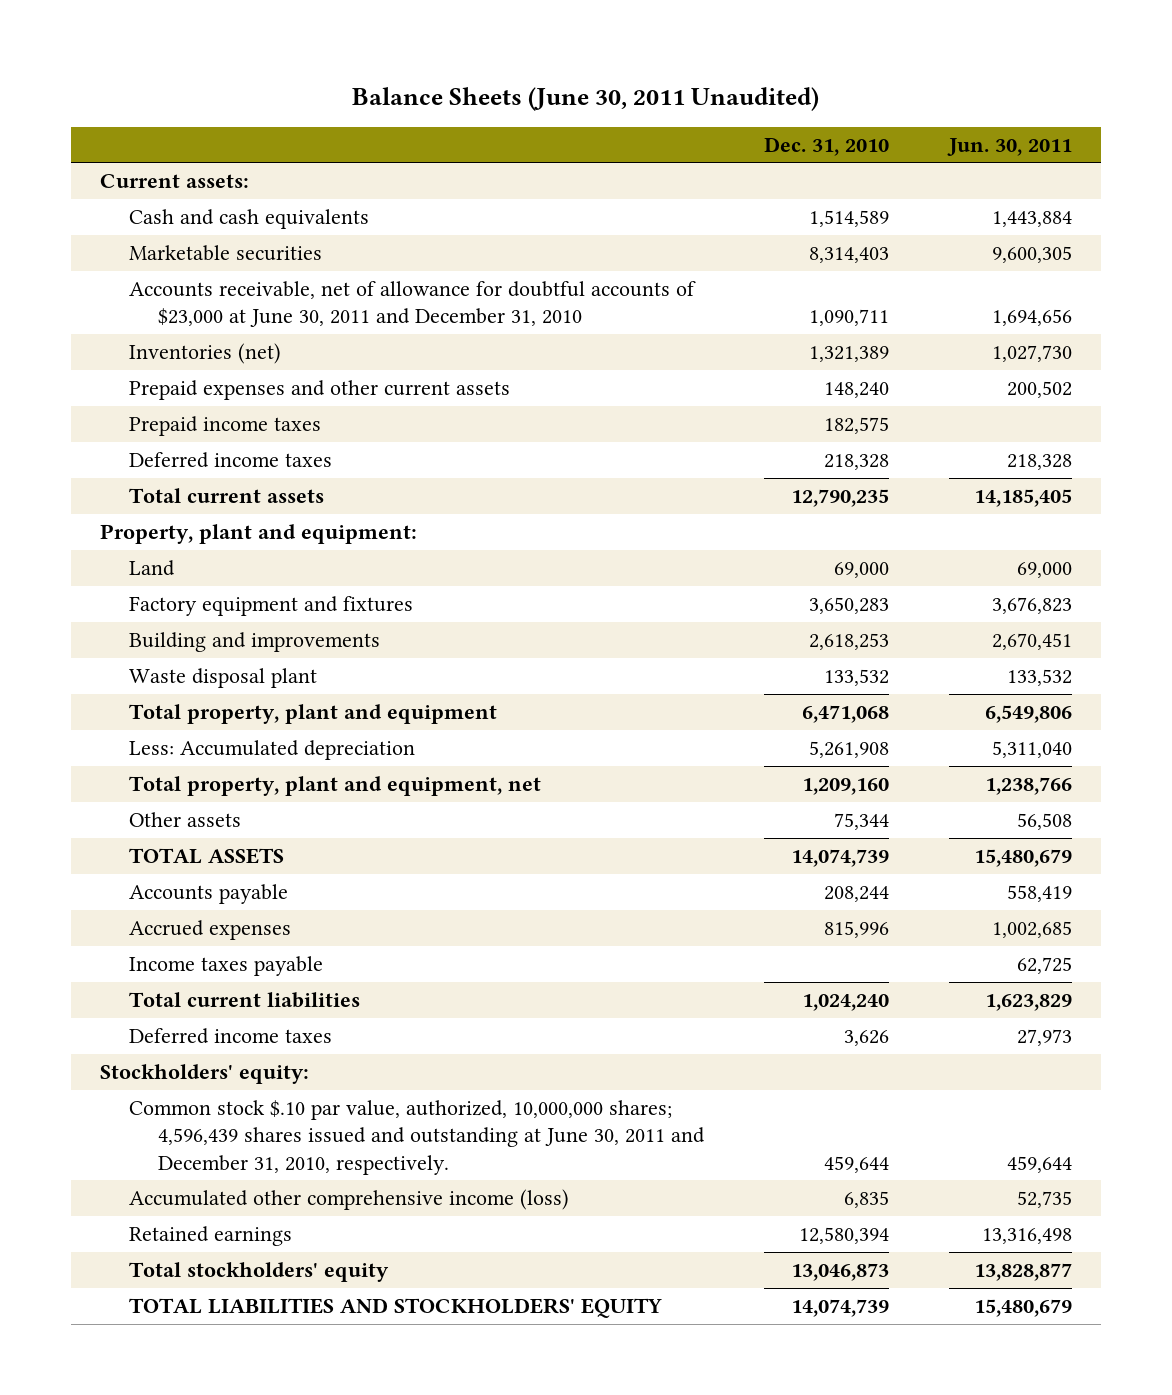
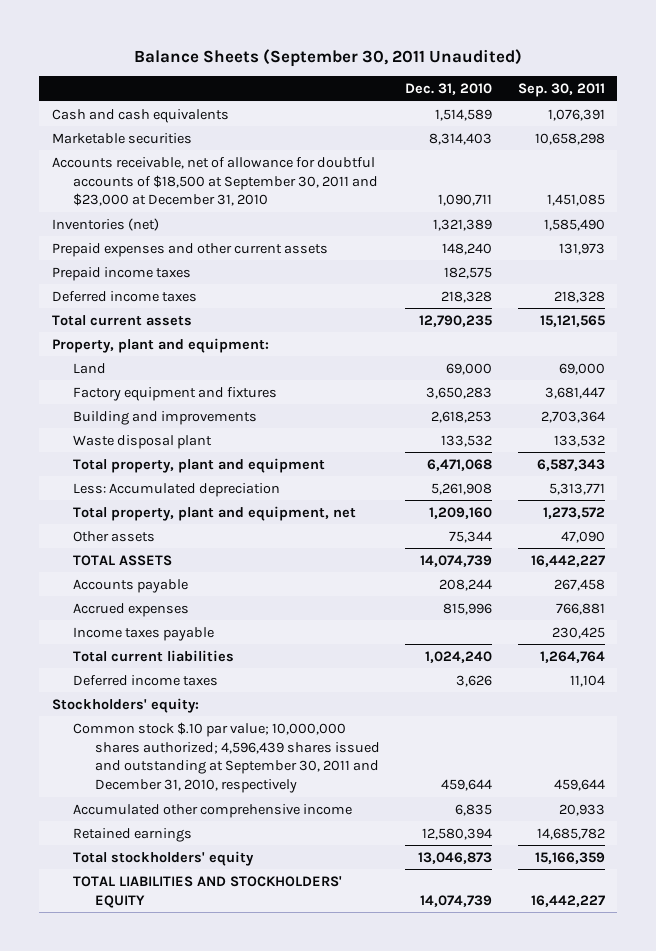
[351,86,819,111] Balance Sheets (June 30, 2011 Unaudited) -> [134,48,523,67] Balance Sheets (September 30, 2011 Unaudited)
[946,137,1072,156] Jun. 30, 2011 -> none
none -> [517,83,605,98] Sep. 30, 2011
[100,173,250,188] Current assets: -> none
[129,280,697,328] Accounts receivable, net of allowance for doubtful accounts of $23,000 at June 30, 2011 and December 31, 2010 -> [51,156,379,207] Accounts receivable, net of allowance for doubtful accounts of $18,500 at September 30, 2011 and $23,000 at December 31, 2010
[129,1099,705,1175] Common stock $.10 par value, authorized, 10,000,000 shares; 4,596,439 shares issued and outstanding at June 30, 2011 and December 31, 2010, respectively. -> [73,721,380,794] Common stock $.10 par value; 10,000,000 shares authorized; 4,596,439 shares issued and outstanding at September 30, 2011 and December 31, 2010, respectively
[129,1188,570,1210] Accumulated other comprehensive income (loss) -> [73,803,353,818] Accumulated other comprehensive income

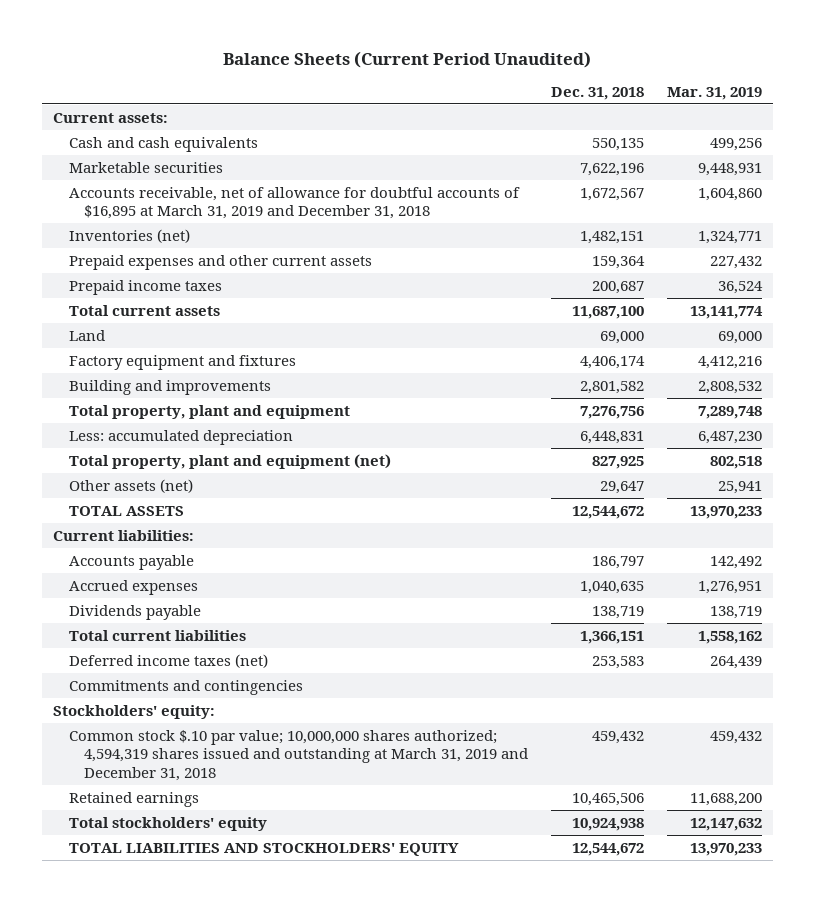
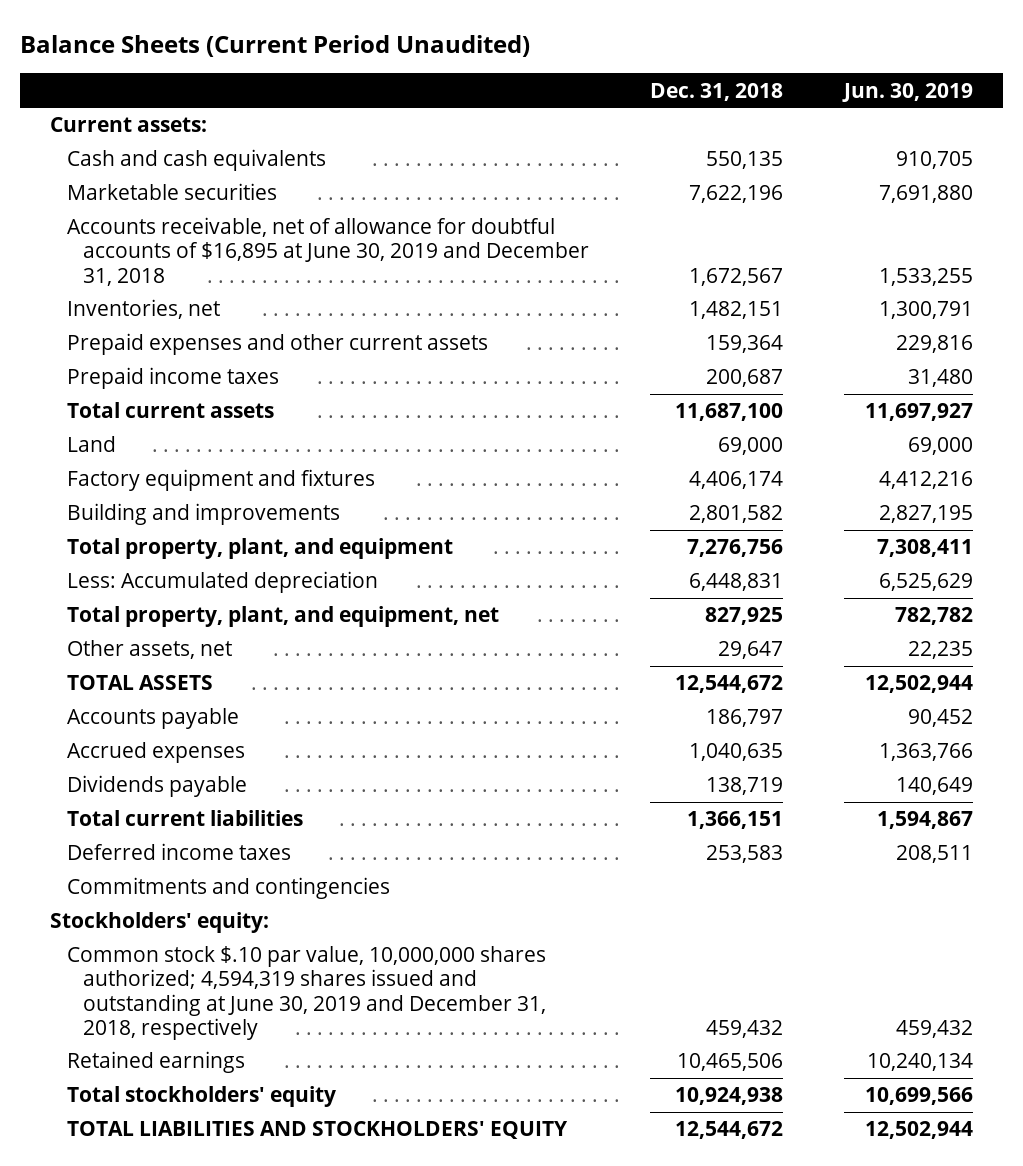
[666,86,762,100] Mar. 31, 2019 -> none
none -> [841,82,973,102] Jun. 30, 2019
[68,186,520,220] Accounts receivable, net of allowance for doubtful accounts of $16,895 at March 31, 2019 and December 31, 2018 -> [66,217,590,286] Accounts receivable, net of allowance for doubtful accounts of $16,895 at June 30, 2019 and December 31, 2018
[68,228,190,243] Inventories (net) -> [66,299,220,320] Inventories, net
[68,404,350,419] Total property, plant and equipment -> [66,538,453,560] Total property, plant, and equipment
[68,429,293,445] Less: accumulated depreciation -> [66,571,378,594] Less: Accumulated depreciation
[68,453,391,469] Total property, plant and equipment (net) -> [66,606,499,628] Total property, plant, and equipment, net
[68,478,193,493] Other assets (net) -> [66,640,232,660] Other assets, net
[53,529,195,541] Current liabilities: -> none
[68,653,268,668] Deferred income taxes (net) -> [66,843,291,861] Deferred income taxes
[68,729,528,781] Common stock $.10 par value; 10,000,000 shares authorized; 4,594,319 shares issued and outstanding at March 31, 2019 and December 31, 2018 -> [66,946,547,1040] Common stock $.10 par value, 10,000,000 shares authorized; 4,594,319 shares issued and outstanding at June 30, 2019 and December 31, 2018, respectively

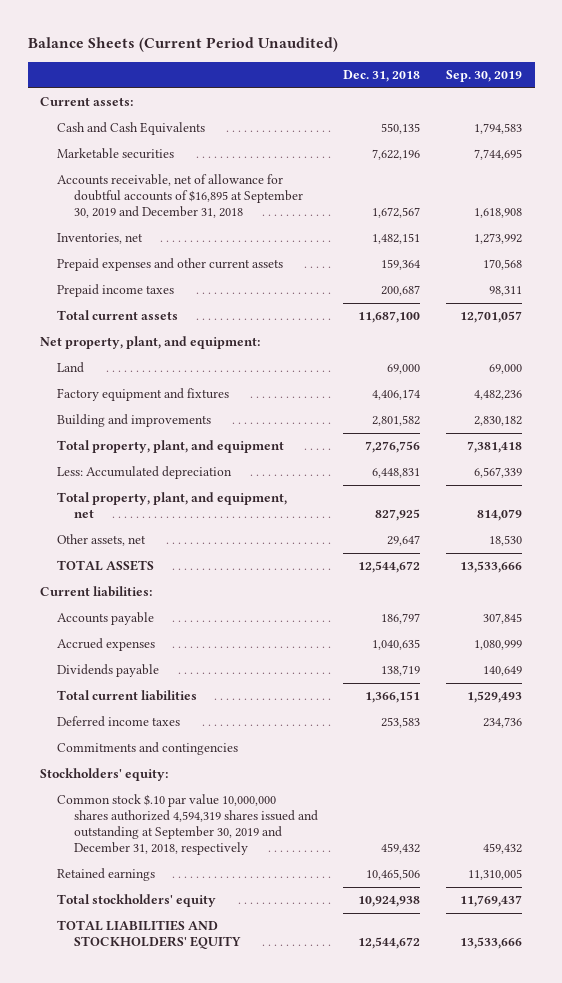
[841,82,973,102] Jun. 30, 2019 -> none
none -> [445,70,522,83] Sep. 30, 2019
[66,149,326,172] Cash and cash equivalents -> [57,122,206,136] Cash and Cash Equivalents
[66,217,590,286] Accounts receivable, net of allowance for doubtful accounts of $16,895 at June 30, 2019 and December 31, 2018 -> [57,174,303,219] Accounts receivable, net of allowance for doubtful accounts of $16,895 at September 30, 2019 and December 31, 2018
none -> [40,336,261,350] Net property, plant, and equipment:
none -> [40,586,153,598] Current liabilities:
[66,946,547,1040] Common stock $.10 par value, 10,000,000 shares authorized; 4,594,319 shares issued and outstanding at June 30, 2019 and December 31, 2018, respectively -> [57,794,318,856] Common stock $.10 par value 10,000,000 shares authorized 4,594,319 shares issued and outstanding at September 30, 2019 and December 31, 2018, respectively

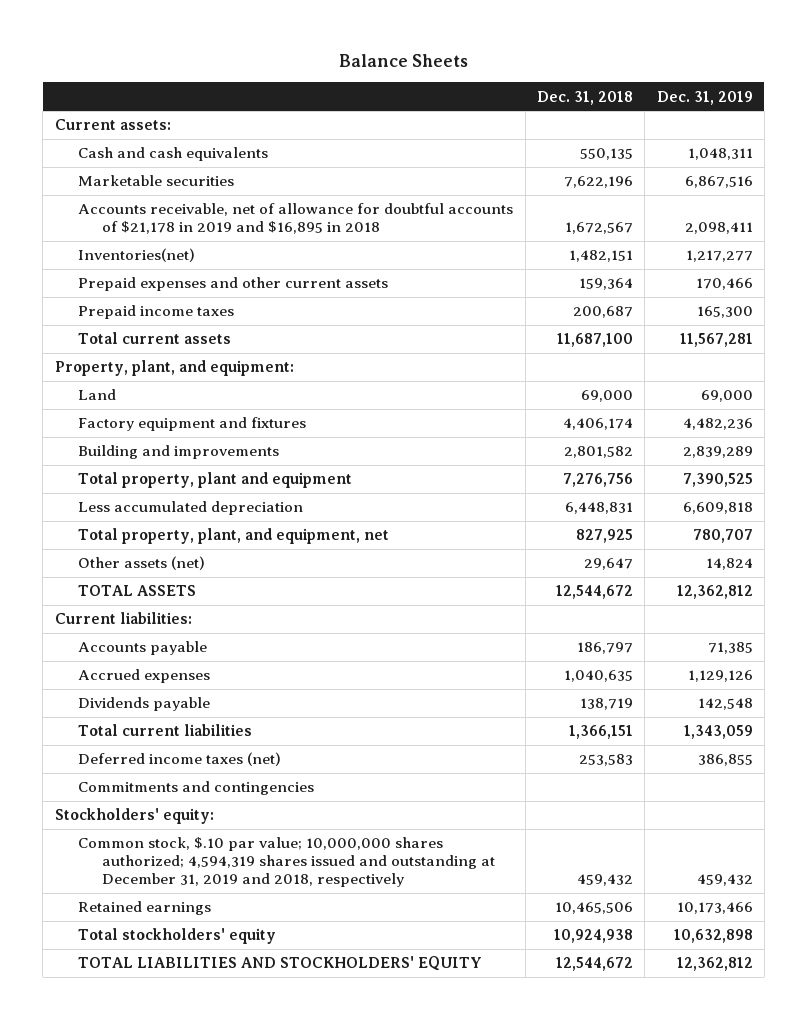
[27,37,338,53] Balance Sheets (Current Period Unaudited) -> [338,53,468,67] Balance Sheets
[445,70,522,83] Sep. 30, 2019 -> none
none -> [656,90,753,105] Dec. 31, 2019
[57,122,206,136] Cash and Cash Equivalents -> [78,147,269,162] Cash and cash equivalents
[57,174,303,219] Accounts receivable, net of allowance for doubtful accounts of $16,895 at September 30, 2019 and December 31, 2018 -> [78,203,514,235] Accounts receivable, net of allowance for doubtful accounts of $21,178 in 2019 and $16,895 in 2018
[57,233,144,245] Inventories, net -> [78,248,196,263] Inventories(net)
[40,336,261,350] Net property, plant, and equipment: -> [54,360,294,377] Property, plant, and equipment:
[57,440,285,454] Total property, plant, and equipment -> [78,472,353,489] Total property, plant and equipment
[57,466,233,480] Less: Accumulated depreciation -> [78,501,304,516] Less accumulated depreciation
[57,534,147,547] Other assets, net -> [78,556,206,571] Other assets (net)
[57,716,181,728] Deferred income taxes -> [78,752,282,767] Deferred income taxes (net)
[57,794,318,856] Common stock $.10 par value 10,000,000 shares authorized 4,594,319 shares issued and outstanding at September 30, 2019 and December 31, 2018, respectively -> [78,837,496,887] Common stock, $.10 par value; 10,000,000 shares authorized; 4,594,319 shares issued and outstanding at December 31, 2019 and 2018, respectively

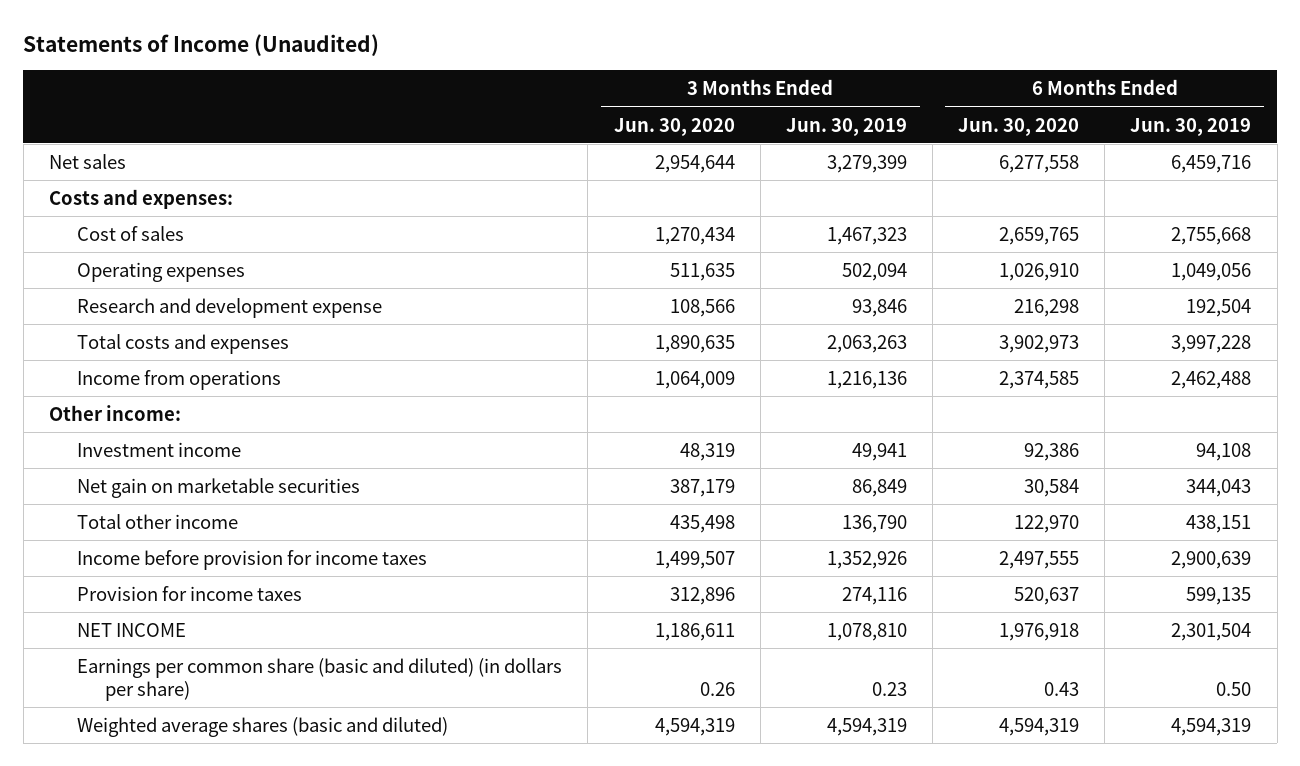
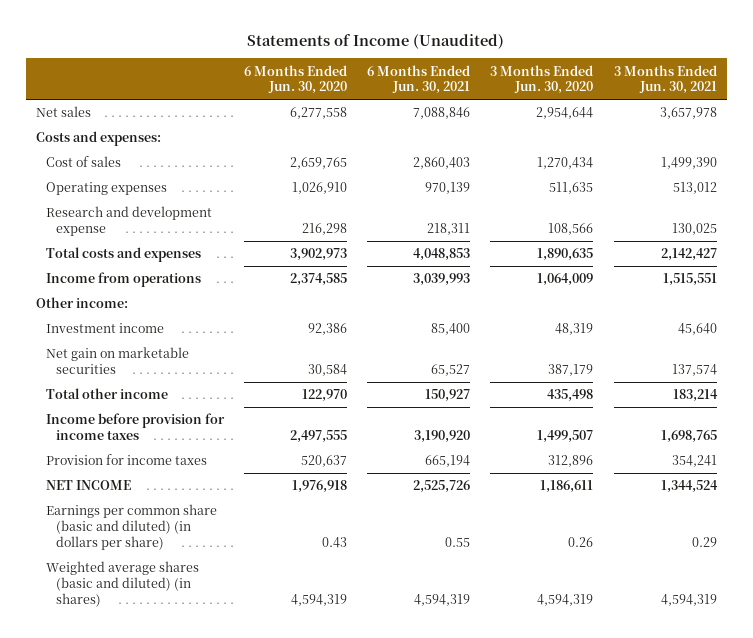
[785,117,907,136] Jun. 30, 2019 -> none
[1130,117,1252,136] Jun. 30, 2019 -> none
none -> [367,64,471,95] 6 Months Ended Jun. 30, 2021
none -> [613,64,717,95] 3 Months Ended Jun. 30, 2021
[77,716,449,737] Weighted average shares (basic and diluted) -> [46,561,200,607] Weighted average shares (basic and diluted) (in shares)

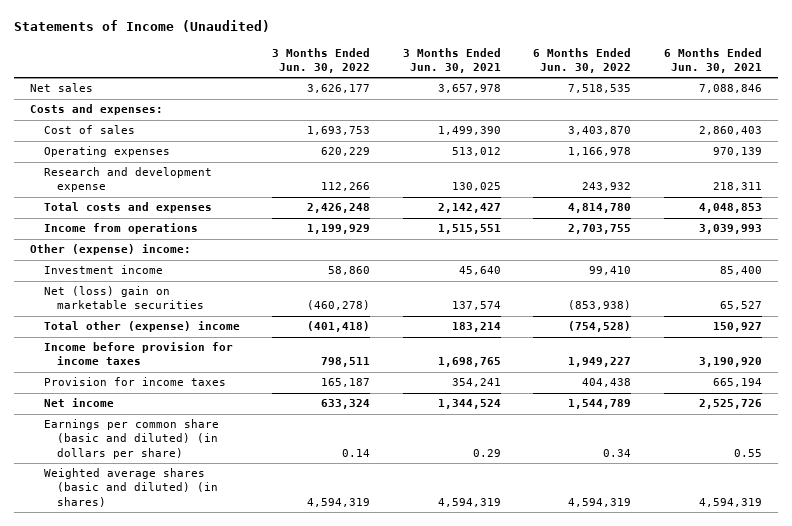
[244,64,348,95] 6 Months Ended Jun. 30, 2020 -> none
[490,64,594,95] 3 Months Ended Jun. 30, 2020 -> none
none -> [272,47,371,73] 3 Months Ended Jun. 30, 2022
none -> [533,47,632,73] 6 Months Ended Jun. 30, 2022
[36,297,129,309] Other income: -> [30,244,192,256] Other (expense) income:
[46,347,190,374] Net gain on marketable securities -> [43,286,205,310] Net (loss) gain on marketable securities
[46,388,169,400] Total other income -> [43,321,240,333] Total other (expense) income
[46,480,132,491] NET INCOME -> [43,398,114,408] Net income

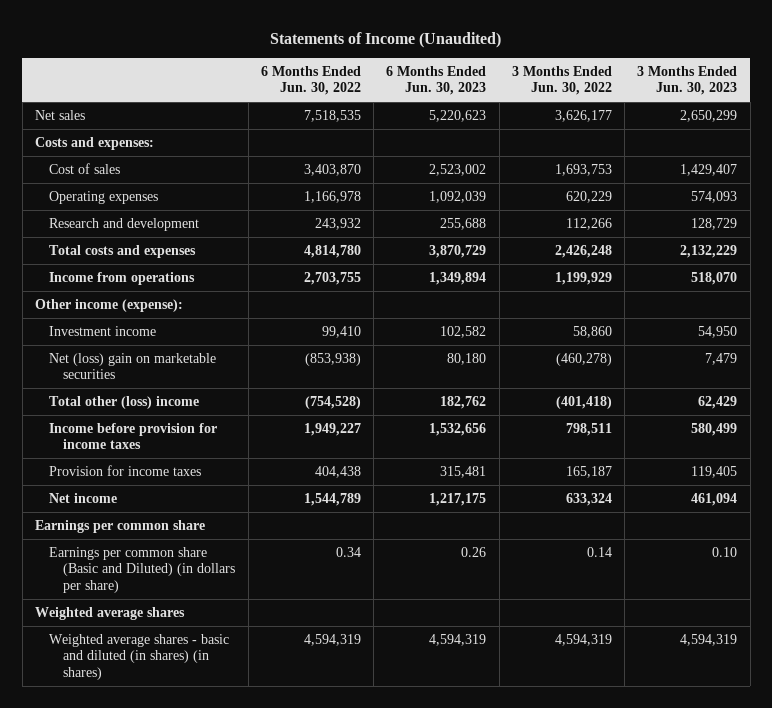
[402,47,501,73] 3 Months Ended Jun. 30, 2021 -> none
[663,47,762,73] 6 Months Ended Jun. 30, 2021 -> none
none -> [386,66,487,96] 6 Months Ended Jun. 30, 2023
none -> [637,66,738,96] 3 Months Ended Jun. 30, 2023
[43,167,212,193] Research and development expense -> [49,218,200,232] Research and development
[30,244,192,256] Other (expense) income: -> [35,299,184,313] Other income (expense):
[43,321,240,333] Total other (expense) income -> [49,396,200,410] Total other (loss) income
none -> [35,520,206,534] Earnings per common share
[43,419,219,459] Earnings per common share (basic and diluted) (in dollars per share) -> [49,547,236,593] Earnings per common share (Basic and Diluted) (in dollars per share)
none -> [35,607,186,621] Weighted average shares
[43,468,219,507] Weighted average shares (basic and diluted) (in shares) -> [49,634,230,680] Weighted average shares - basic and diluted (in shares) (in shares)

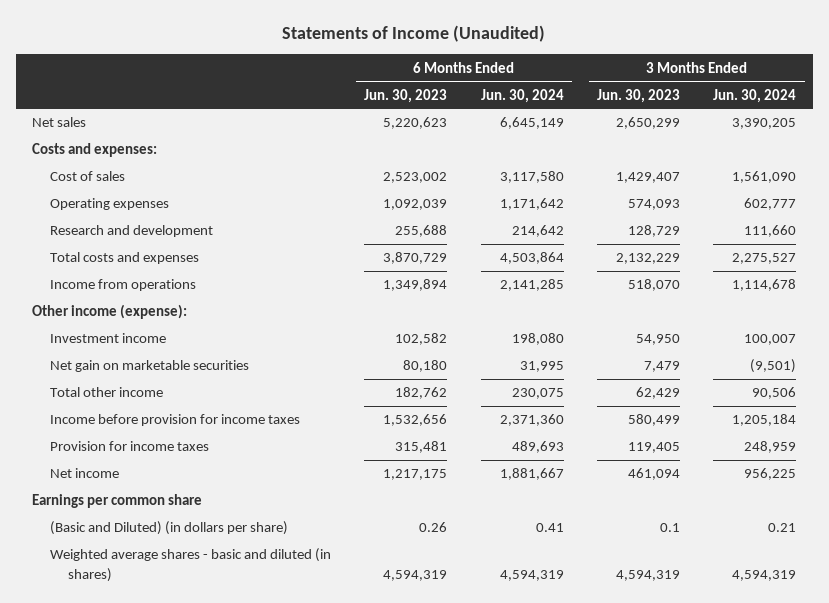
[260,66,361,96] 6 Months Ended Jun. 30, 2022 -> none
[511,66,612,96] 3 Months Ended Jun. 30, 2022 -> none
none -> [480,88,564,103] Jun. 30, 2024
none -> [713,88,797,103] Jun. 30, 2024
[49,353,217,380] Net (loss) gain on marketable securities -> [49,360,249,373] Net gain on marketable securities
[49,396,200,410] Total other (loss) income -> [49,387,163,398] Total other income
[35,607,186,621] Weighted average shares -> none
[49,547,236,593] Earnings per common share (Basic and Diluted) (in dollars per share) -> [49,521,288,536] (Basic and Diluted) (in dollars per share)
[712,547,738,558] 0.10 -> [659,523,680,533] 0.1
[49,634,230,680] Weighted average shares - basic and diluted (in shares) (in shares) -> [49,548,331,582] Weighted average shares - basic and diluted (in shares)

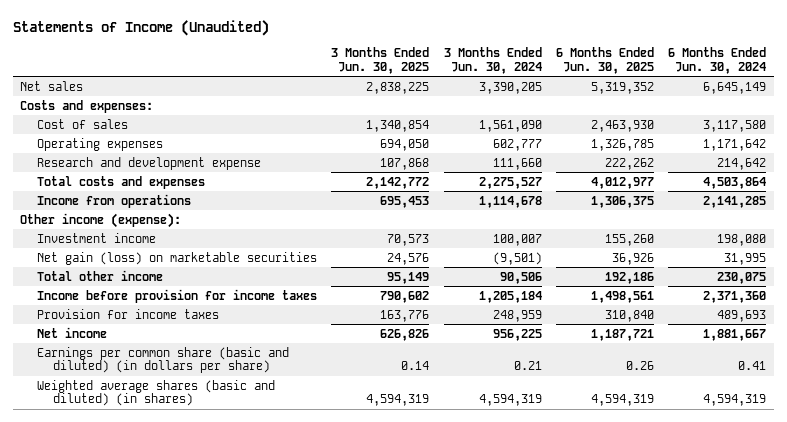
[364,88,448,103] Jun. 30, 2023 -> none
[596,88,680,103] Jun. 30, 2023 -> none
none -> [331,47,430,74] 3 Months Ended Jun. 30, 2025
none -> [556,47,655,74] 6 Months Ended Jun. 30, 2025
[49,225,213,238] Research and development -> [36,156,261,170] Research and development expense
[49,360,249,373] Net gain on marketable securities -> [36,251,317,265] Net gain (loss) on marketable securities
[32,494,203,509] Earnings per common share -> none
[49,521,288,536] (Basic and Diluted) (in dollars per share) -> [36,346,289,374] Earnings per common share (basic and diluted) (in dollars per share)
[49,548,331,582] Weighted average shares - basic and diluted (in shares) -> [36,379,275,407] Weighted average shares (basic and diluted) (in shares)

